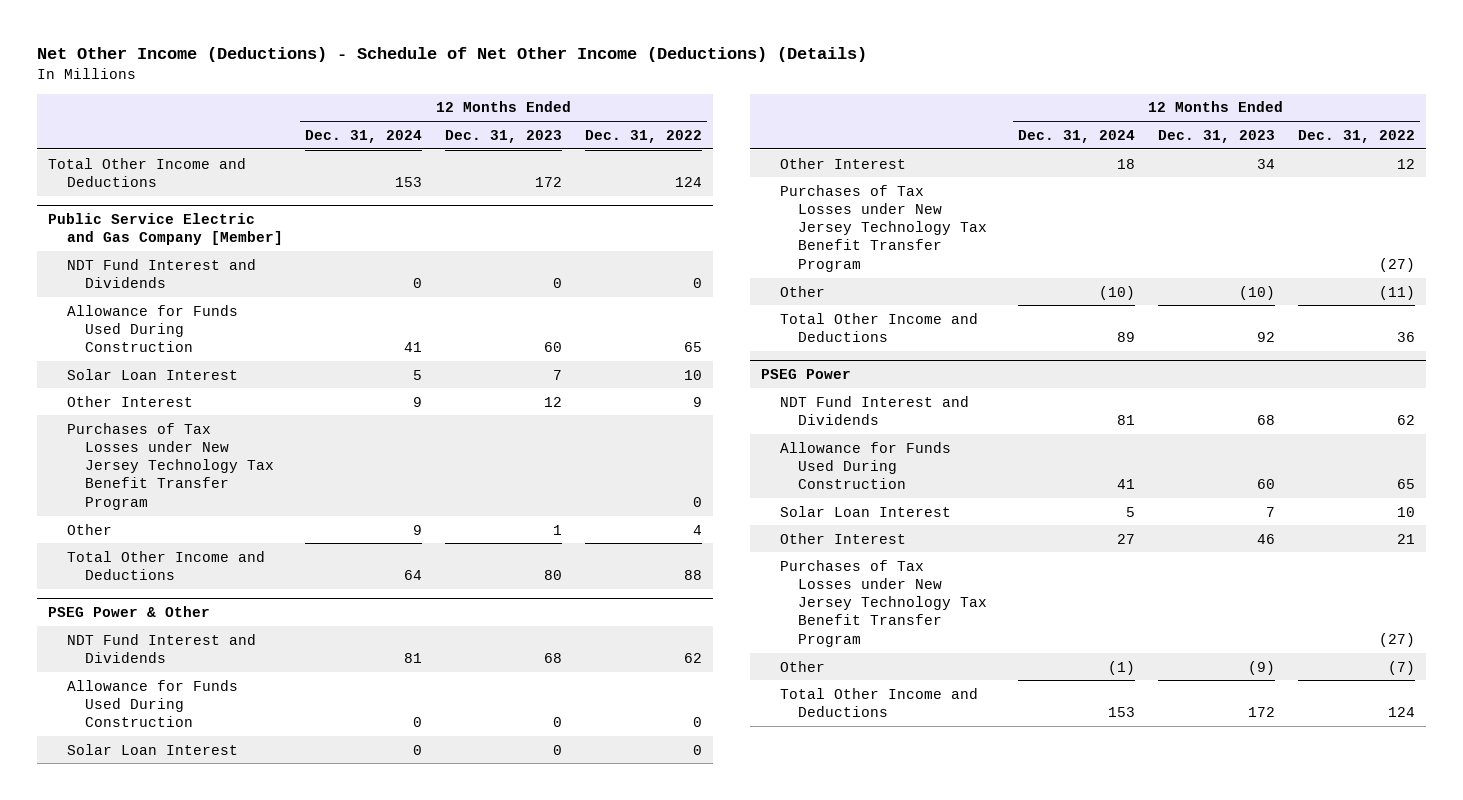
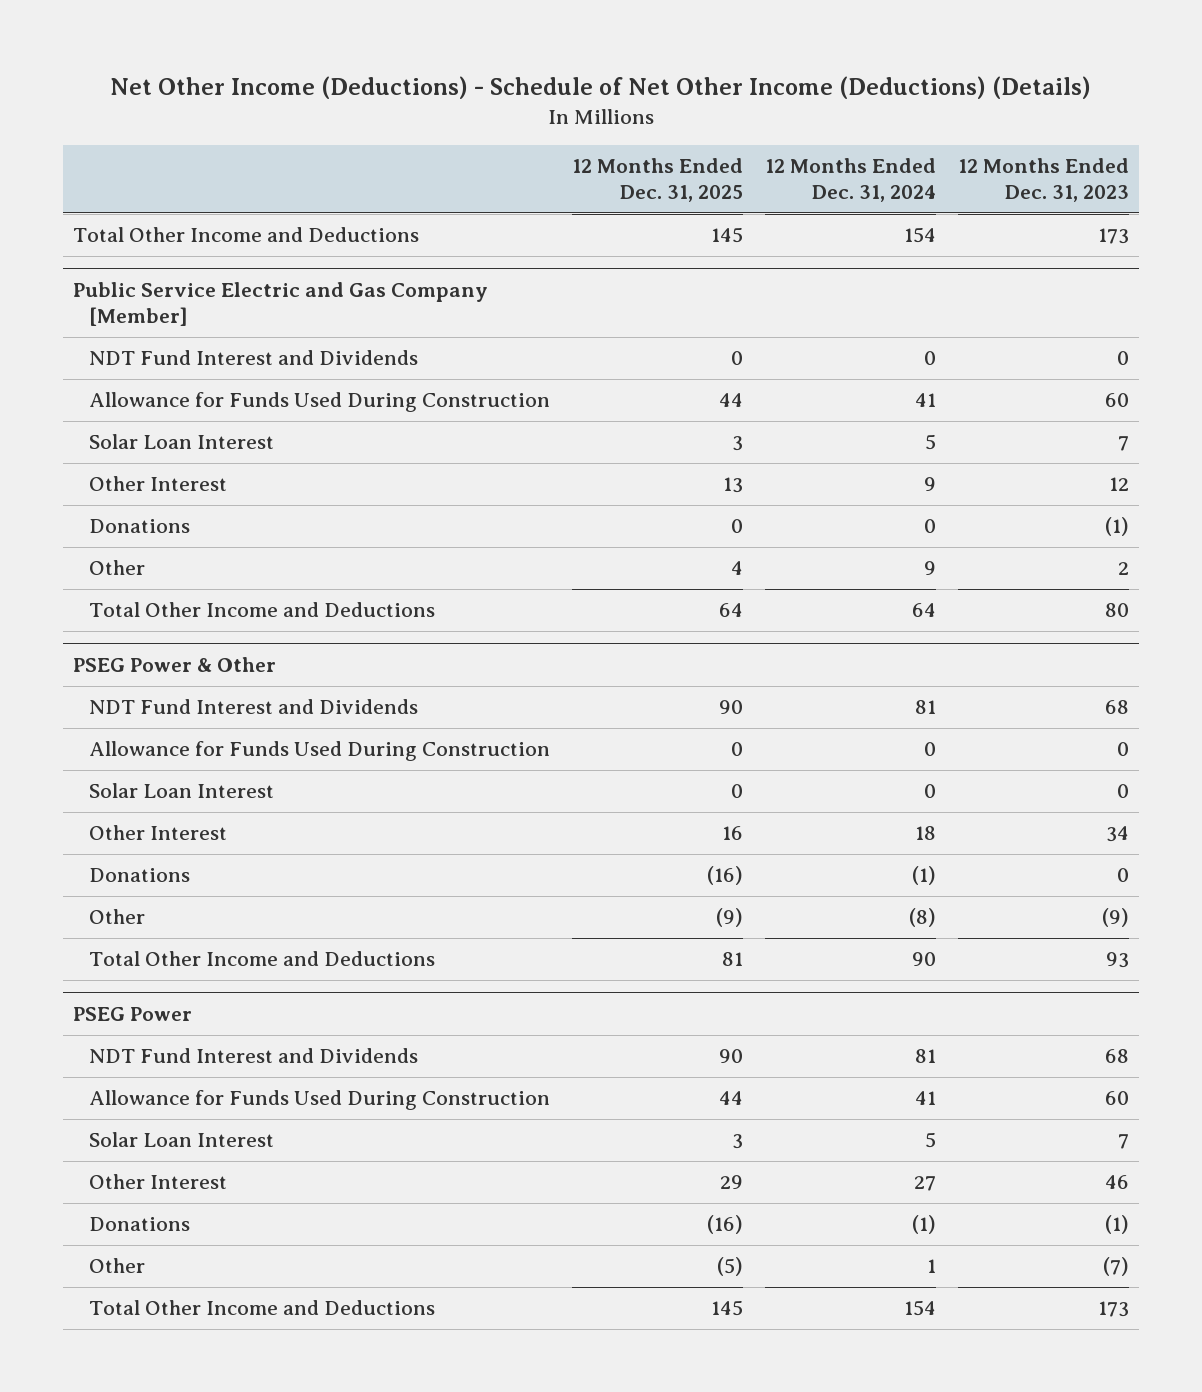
[584,129,702,143] Dec. 31, 2022 -> none
none -> [572,158,744,202] 12 Months Ended Dec. 31, 2025
[395,176,423,187] 153 -> [903,227,936,244] 154
[535,176,563,187] 172 -> [1097,228,1129,245] 173
[66,422,275,510] Purchases of Tax Losses under New Jersey Technology Tax Benefit Transfer Program -> none
none -> [89,519,191,534] Donations
[553,524,563,535] 1 -> [1117,562,1129,576] 2
[779,184,988,272] Purchases of Tax Losses under New Jersey Technology Tax Benefit Transfer Program -> none
none -> [89,868,191,883] Donations
[1099,285,1136,300] (10) -> [908,908,936,928] (8)
[1238,285,1275,300] (10) -> [1101,908,1129,928] (9)
[1117,331,1136,342] 89 -> [911,952,936,967] 90
[1256,331,1275,342] 92 -> [1105,952,1129,969] 93
[779,559,988,647] Purchases of Tax Losses under New Jersey Technology Tax Benefit Transfer Program -> none
none -> [89,1217,191,1232] Donations
[1108,660,1136,675] (1) -> [926,1259,936,1274] 1
[1247,660,1275,675] (9) -> [1102,1257,1129,1277] (7)
[1108,706,1136,717] 153 -> [903,1300,936,1317] 154
[1247,706,1275,717] 172 -> [1097,1301,1129,1318] 173

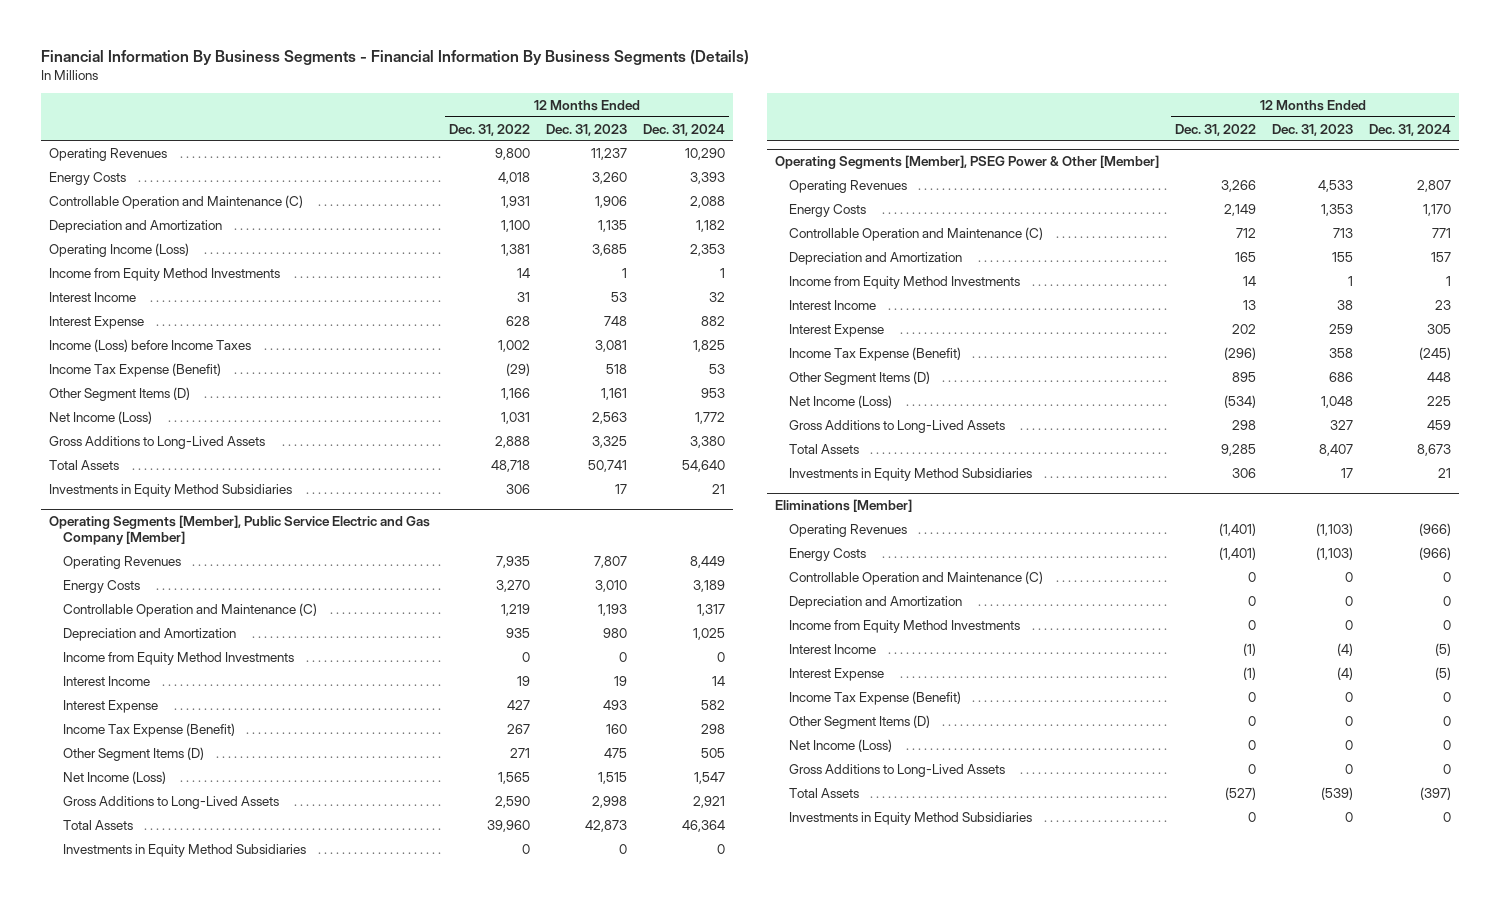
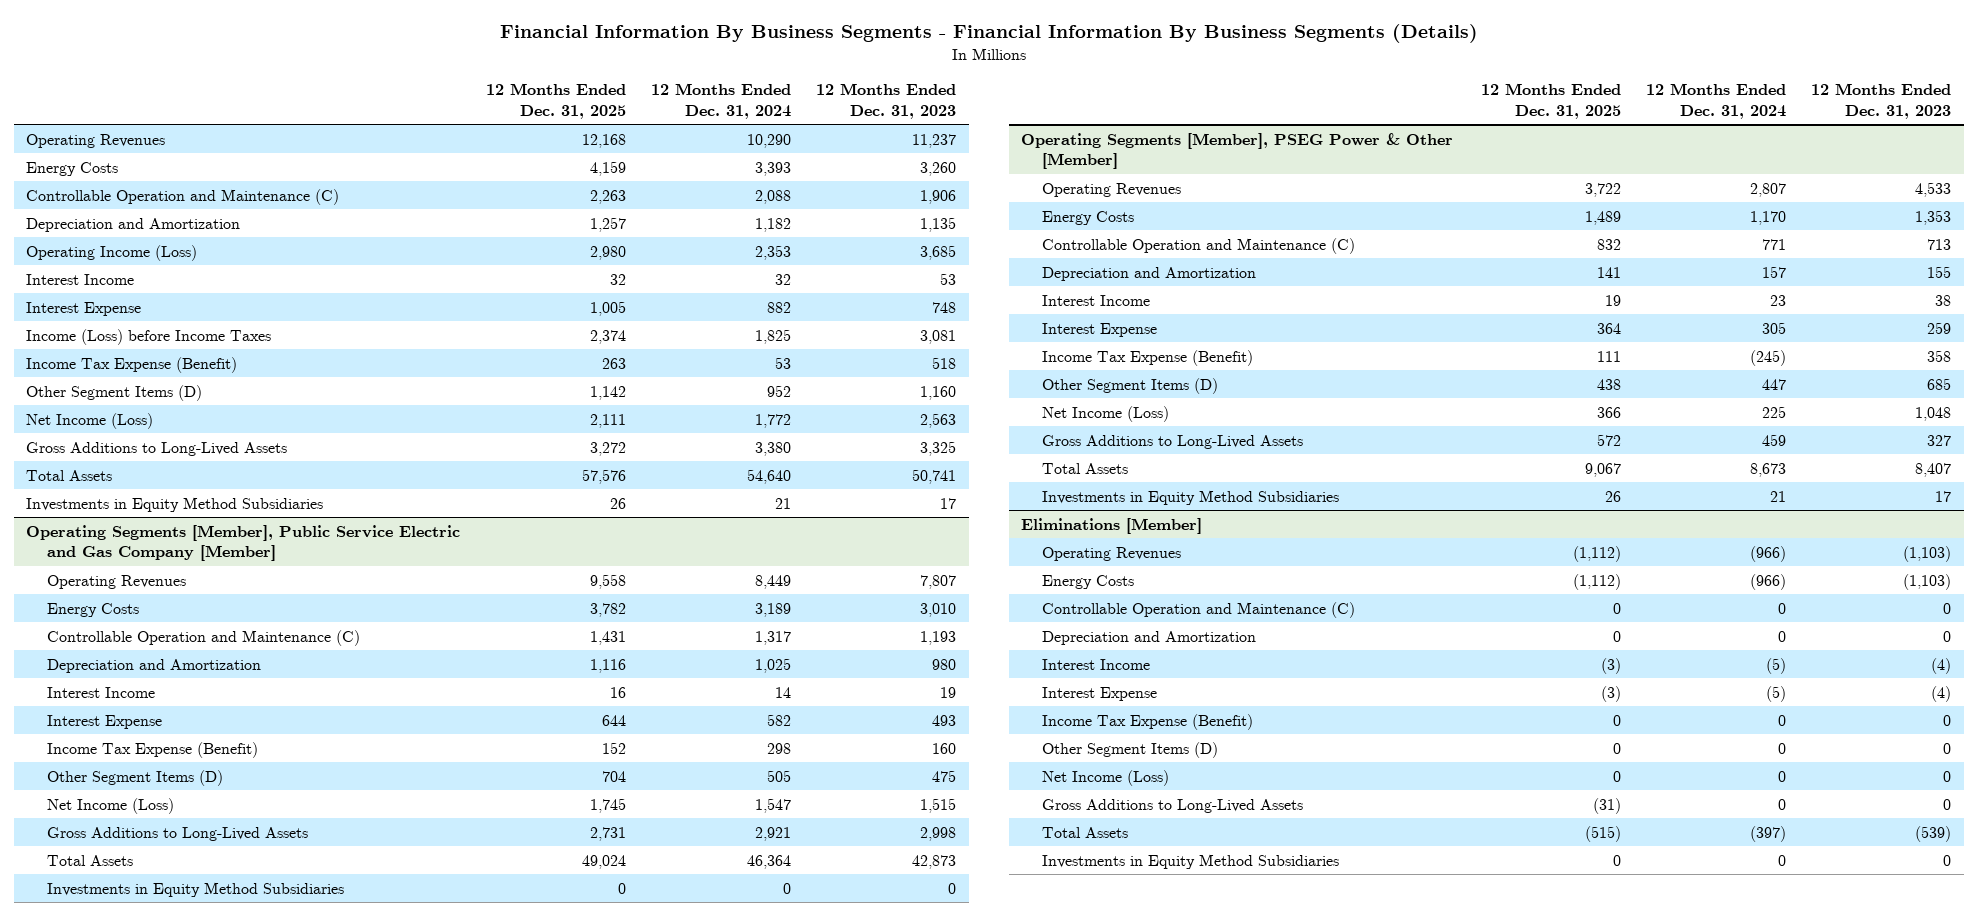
[449,123,531,136] Dec. 31, 2022 -> none
none -> [485,83,626,119] 12 Months Ended Dec. 31, 2025
[49,267,281,281] Income from Equity Method Investments -> none
[601,387,628,400] 1,161 -> [920,385,957,400] 1,160
[701,387,726,398] 953 -> [766,384,791,397] 952
[63,651,295,665] Income from Equity Method Investments -> none
[788,275,1020,289] Income from Equity Method Investments -> none
[1328,371,1353,382] 686 -> [1927,377,1952,390] 685
[1426,371,1451,382] 448 -> [1762,378,1787,390] 447
[788,619,1020,633] Income from Equity Method Investments -> none

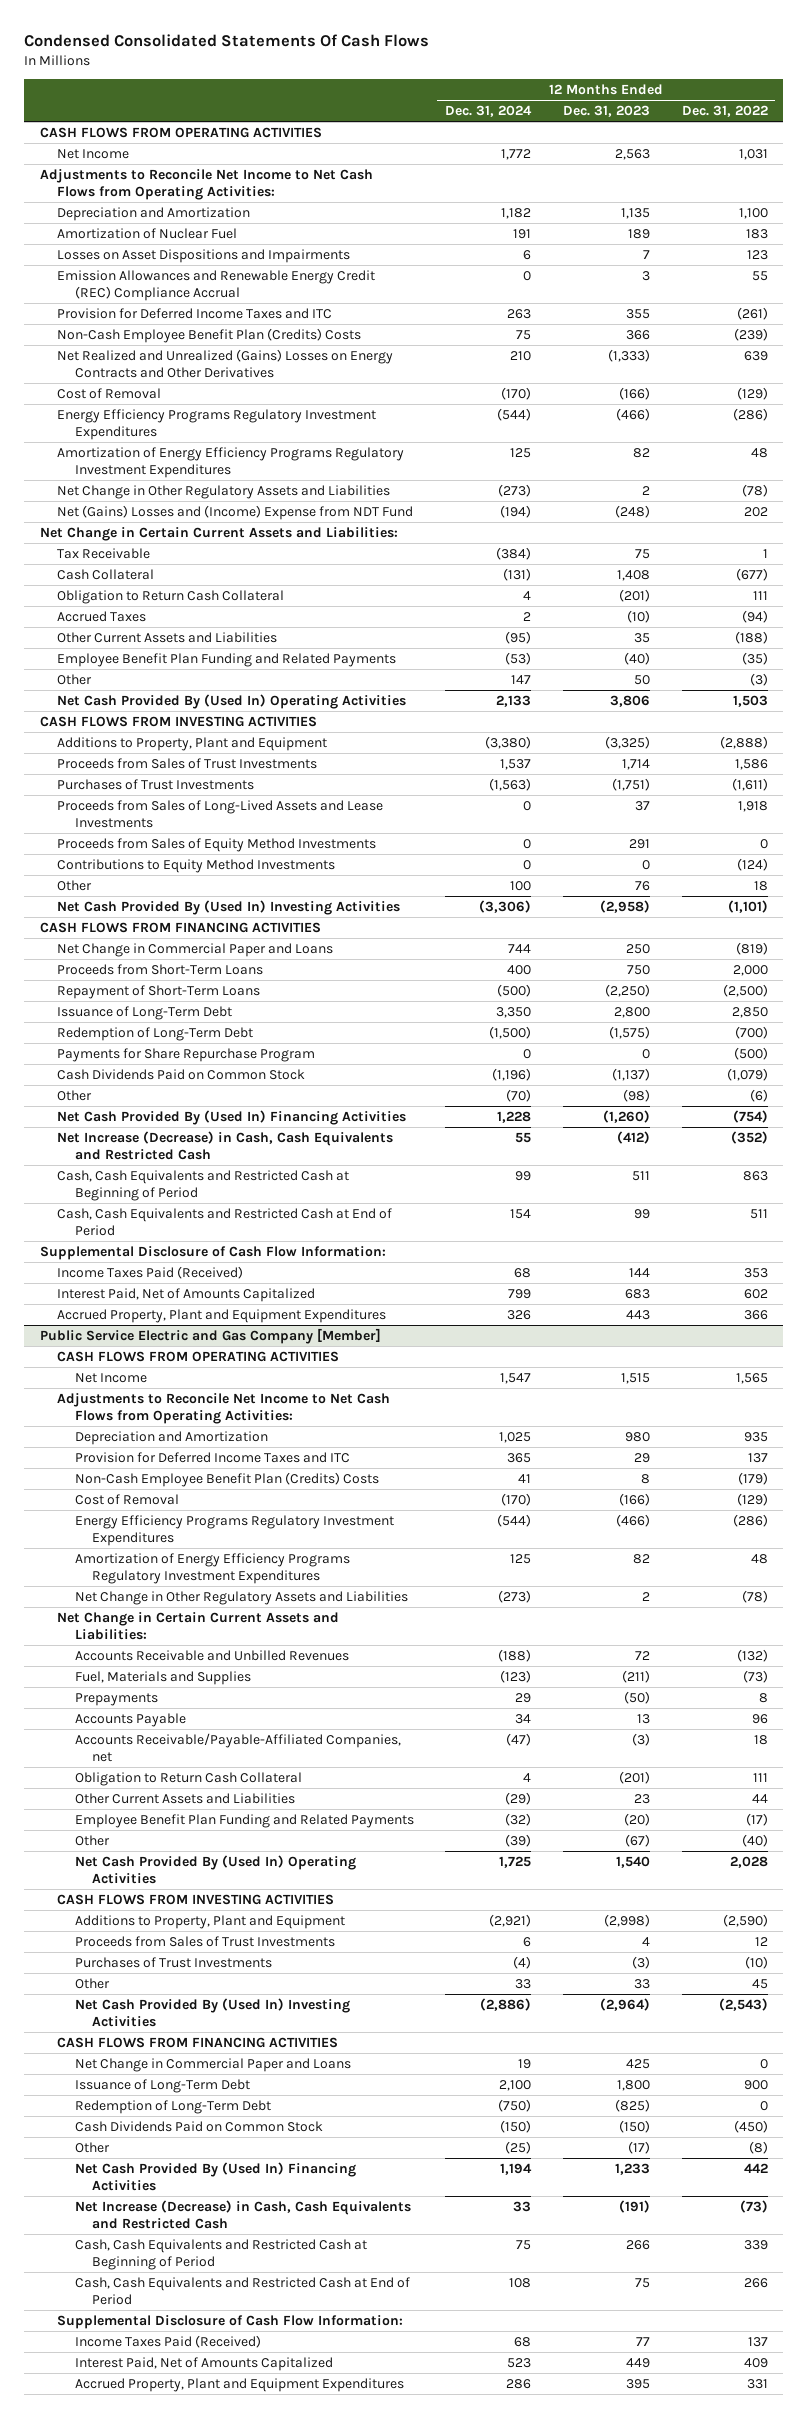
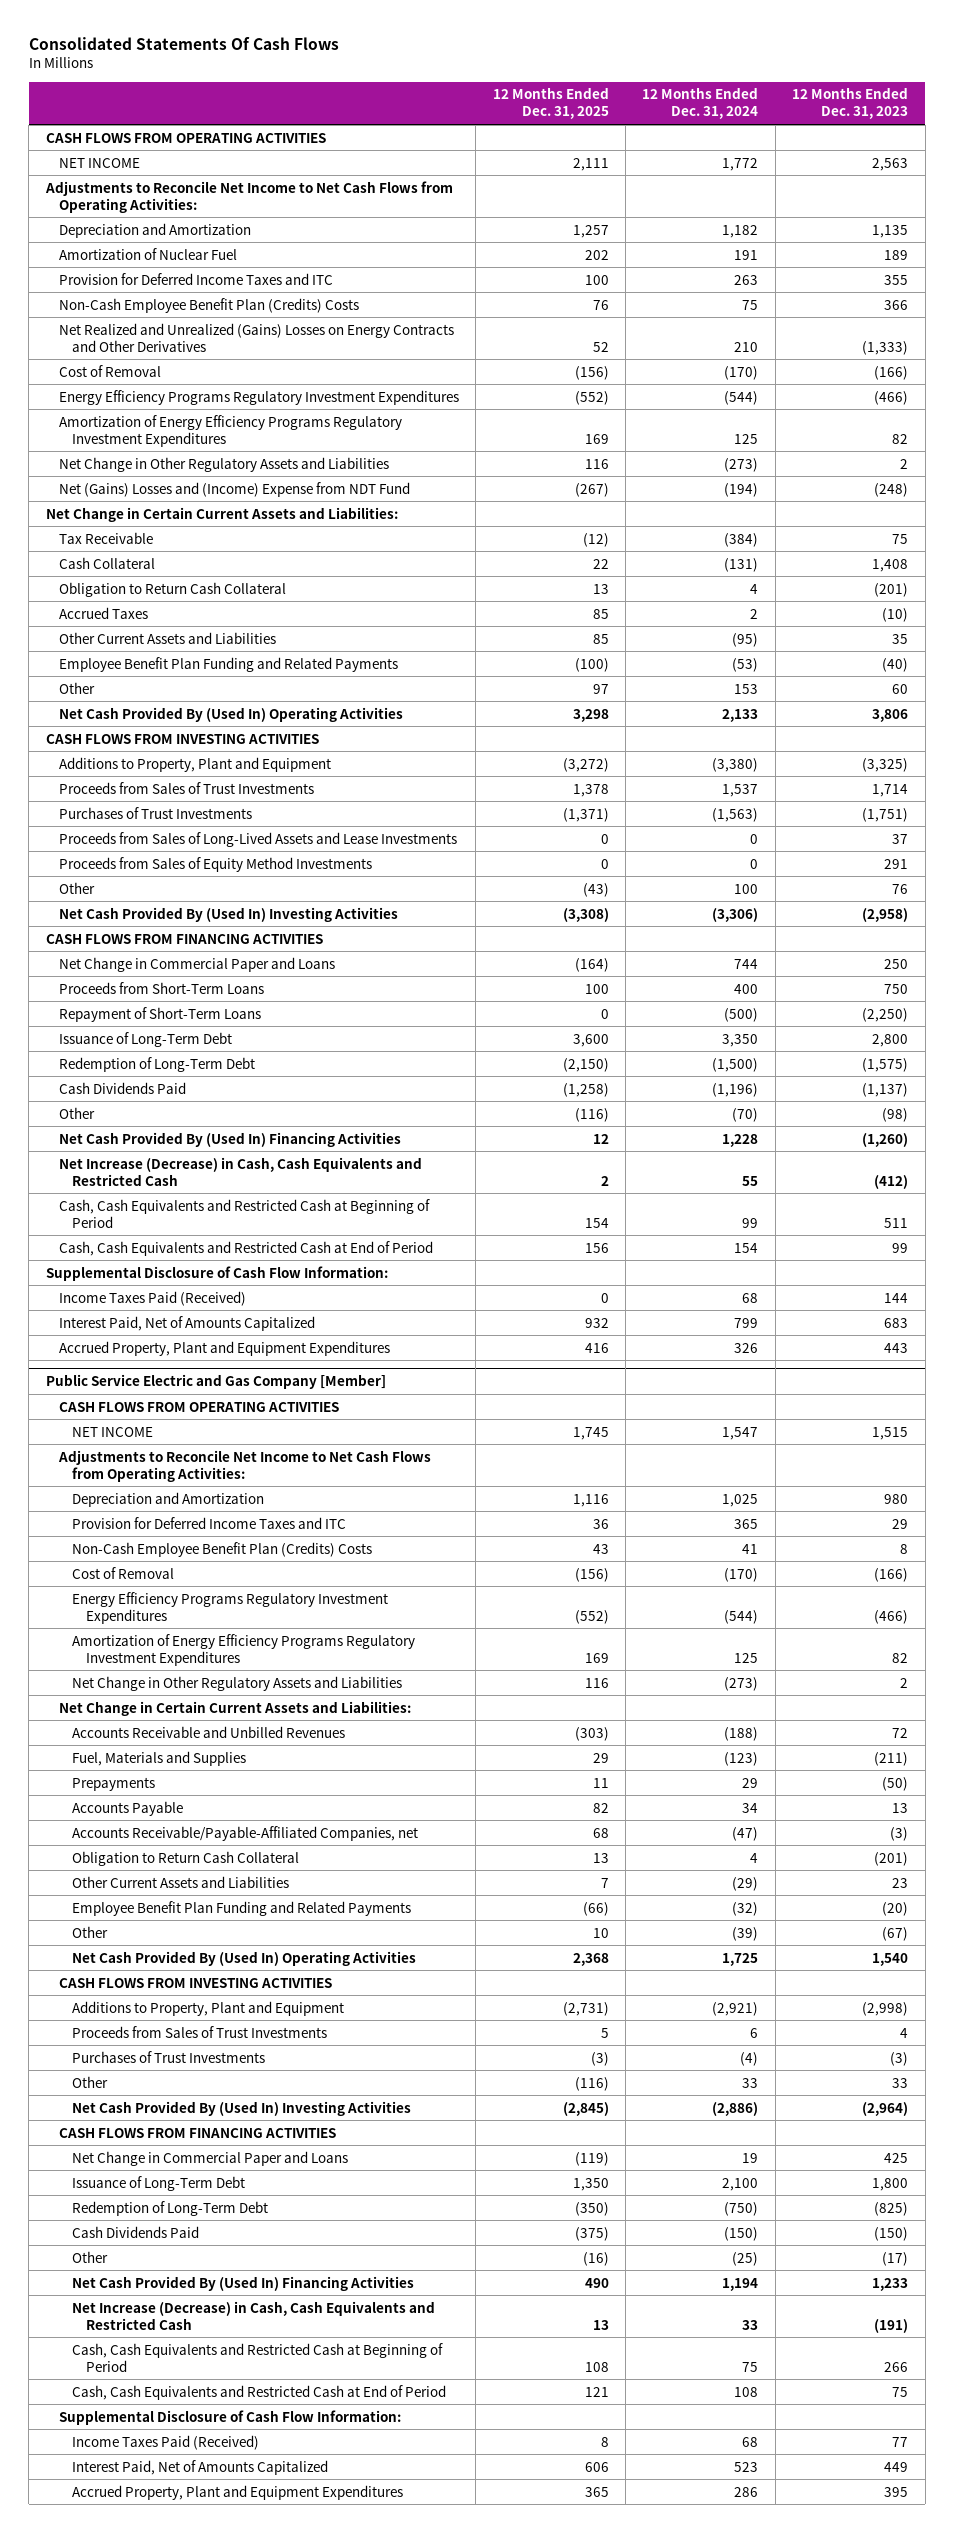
[24,34,430,48] Condensed Consolidated Statements Of Cash Flows -> [28,36,339,50] Consolidated Statements Of Cash Flows
[681,105,768,118] Dec. 31, 2022 -> none
none -> [492,87,609,120] 12 Months Ended Dec. 31, 2025
[57,148,130,159] Net Income -> [58,157,140,168] NET INCOME
[57,248,351,263] Losses on Asset Dispositions and Impairments -> none
[57,269,376,301] Emission Allowances and Renewable Energy Credit (REC) Compliance Accrual -> none
[511,674,532,684] 147 -> [734,683,759,694] 153
[633,674,650,685] 50 -> [892,683,909,694] 60
[57,858,336,873] Contributions to Equity Method Investments -> none
[57,1047,316,1062] Payments for Share Repurchase Program -> none
[57,1068,306,1080] Cash Dividends Paid on Common Stock -> [58,1081,186,1094] Cash Dividends Paid
[74,1372,147,1383] Net Income -> [72,1426,154,1437] NET INCOME
[74,2120,323,2132] Cash Dividends Paid on Common Stock -> [72,2225,200,2238] Cash Dividends Paid

